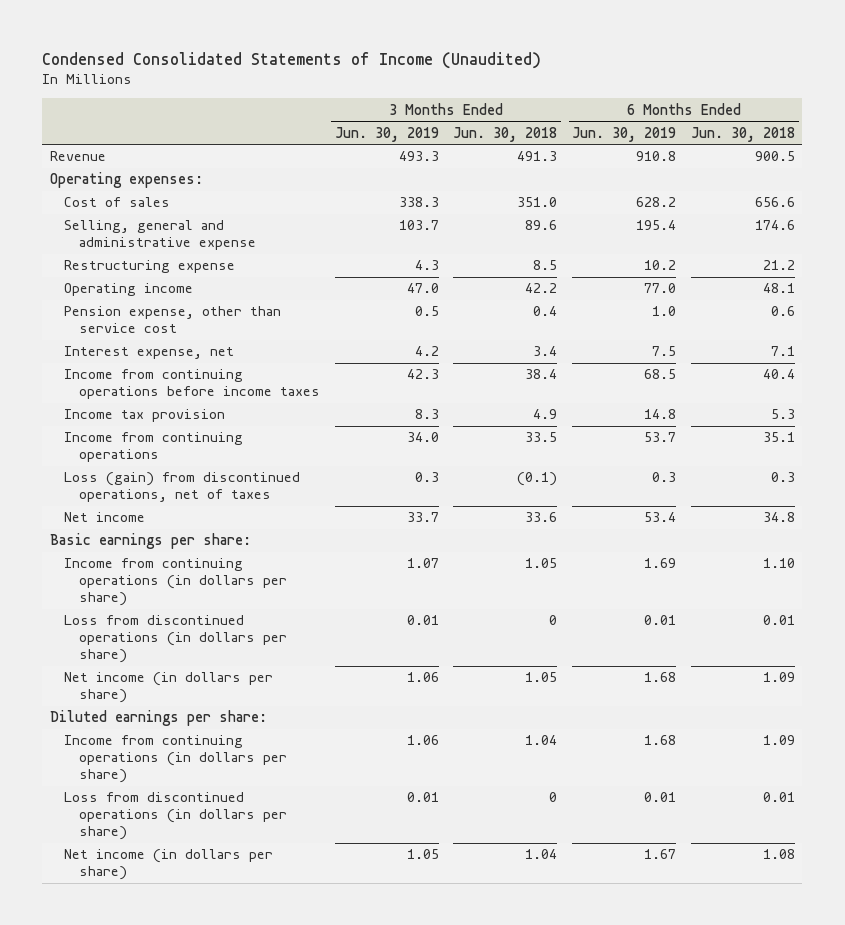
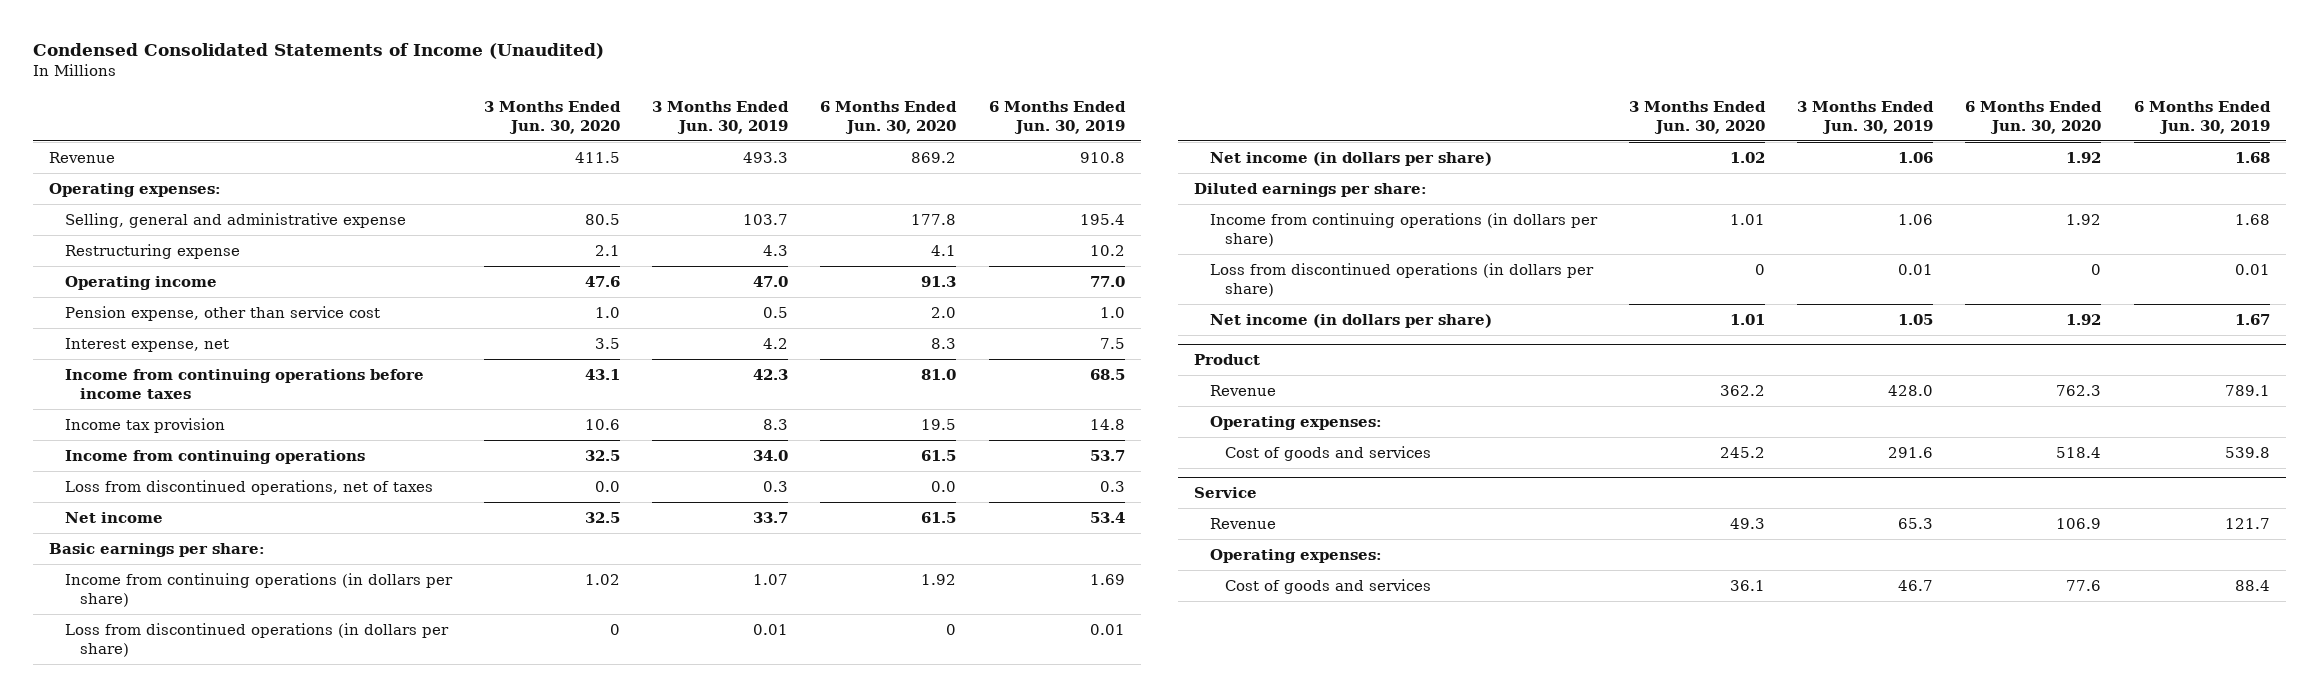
[453,126,558,142] Jun. 30, 2018 -> none
[690,126,795,142] Jun. 30, 2018 -> none
none -> [483,100,621,134] 3 Months Ended Jun. 30, 2020
none -> [820,100,958,134] 6 Months Ended Jun. 30, 2020
[64,197,171,208] Cost of sales -> none
[64,472,301,503] Loss (gain) from discontinued operations, net of taxes -> [64,479,433,495] Loss from discontinued operations, net of taxes
none -> [1193,354,1260,366] Product
none -> [1209,384,1276,396] Revenue
none -> [1209,415,1382,430] Operating expenses:
none -> [1225,445,1432,461] Cost of goods and services
none -> [1193,487,1257,499] Service
none -> [1209,517,1276,529] Revenue
none -> [1209,548,1382,563] Operating expenses:
none -> [1225,578,1432,594] Cost of goods and services

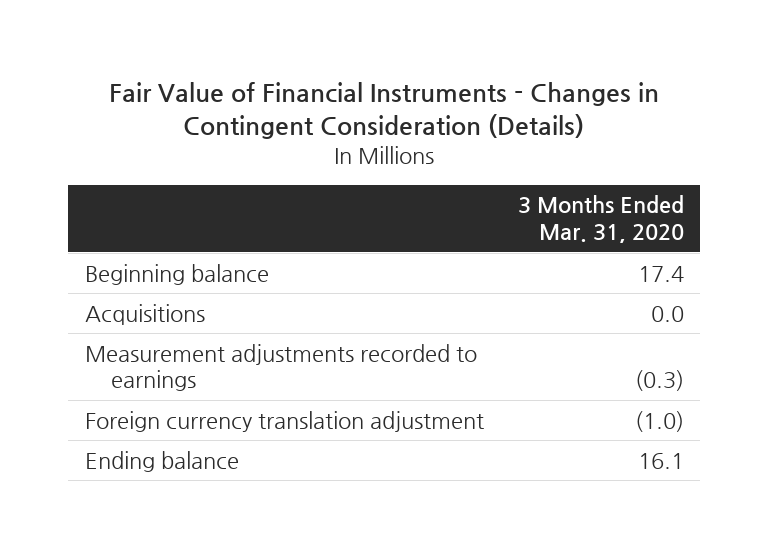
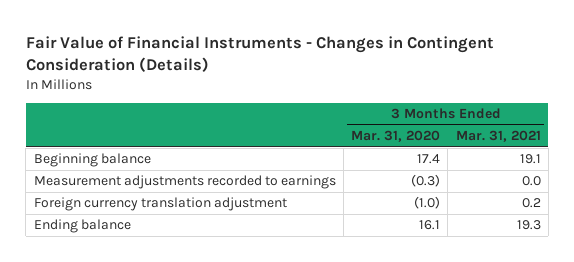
none -> [455,130,541,143] Mar. 31, 2021
[84,303,205,325] Acquisitions -> none

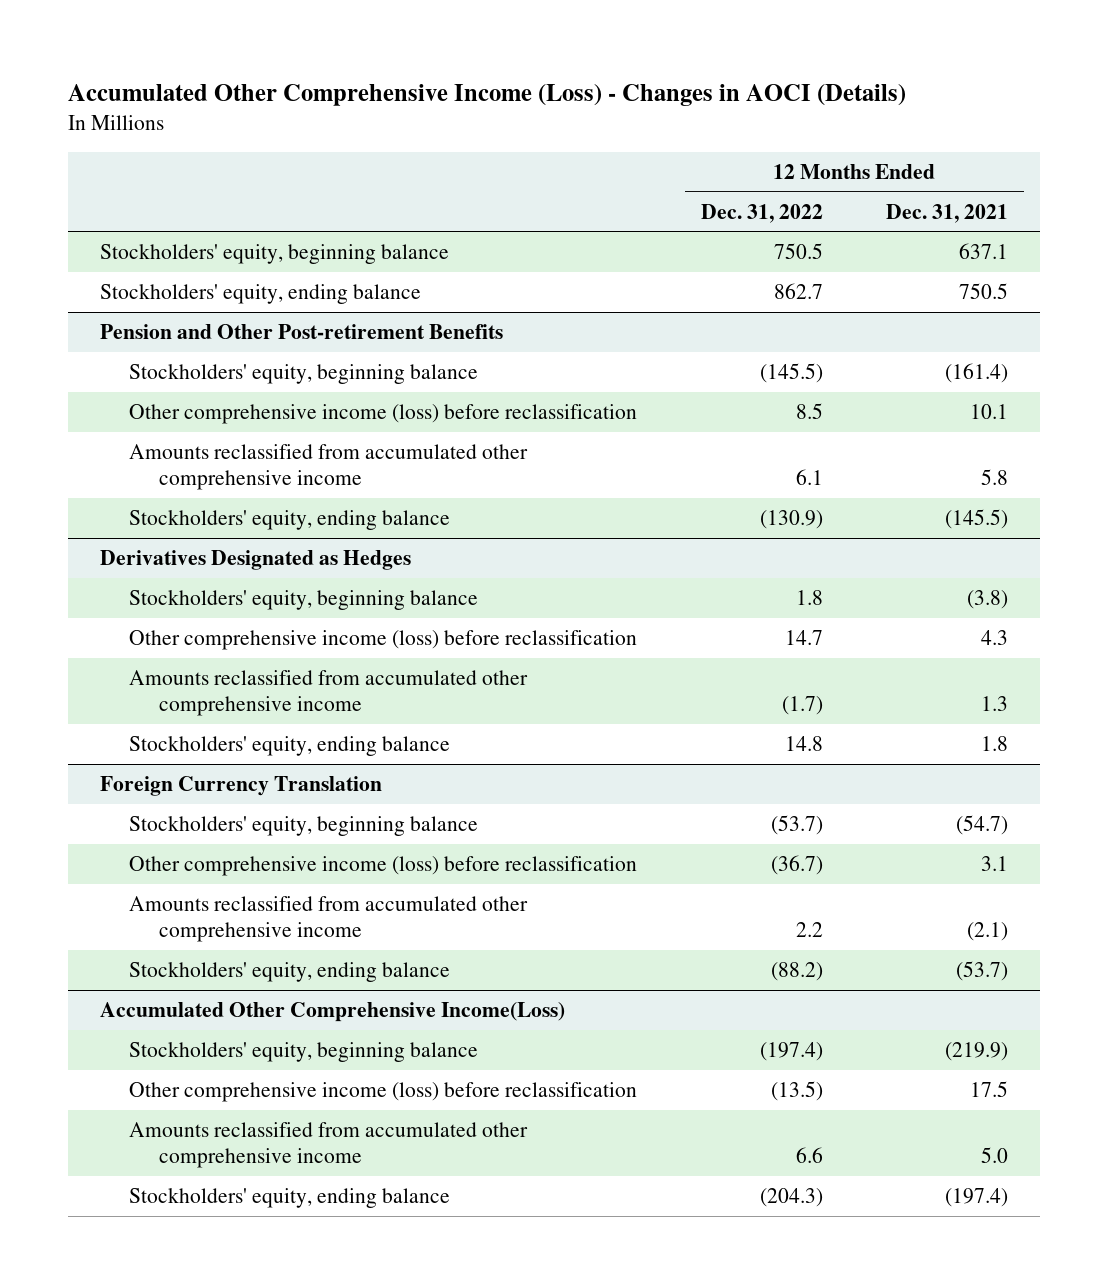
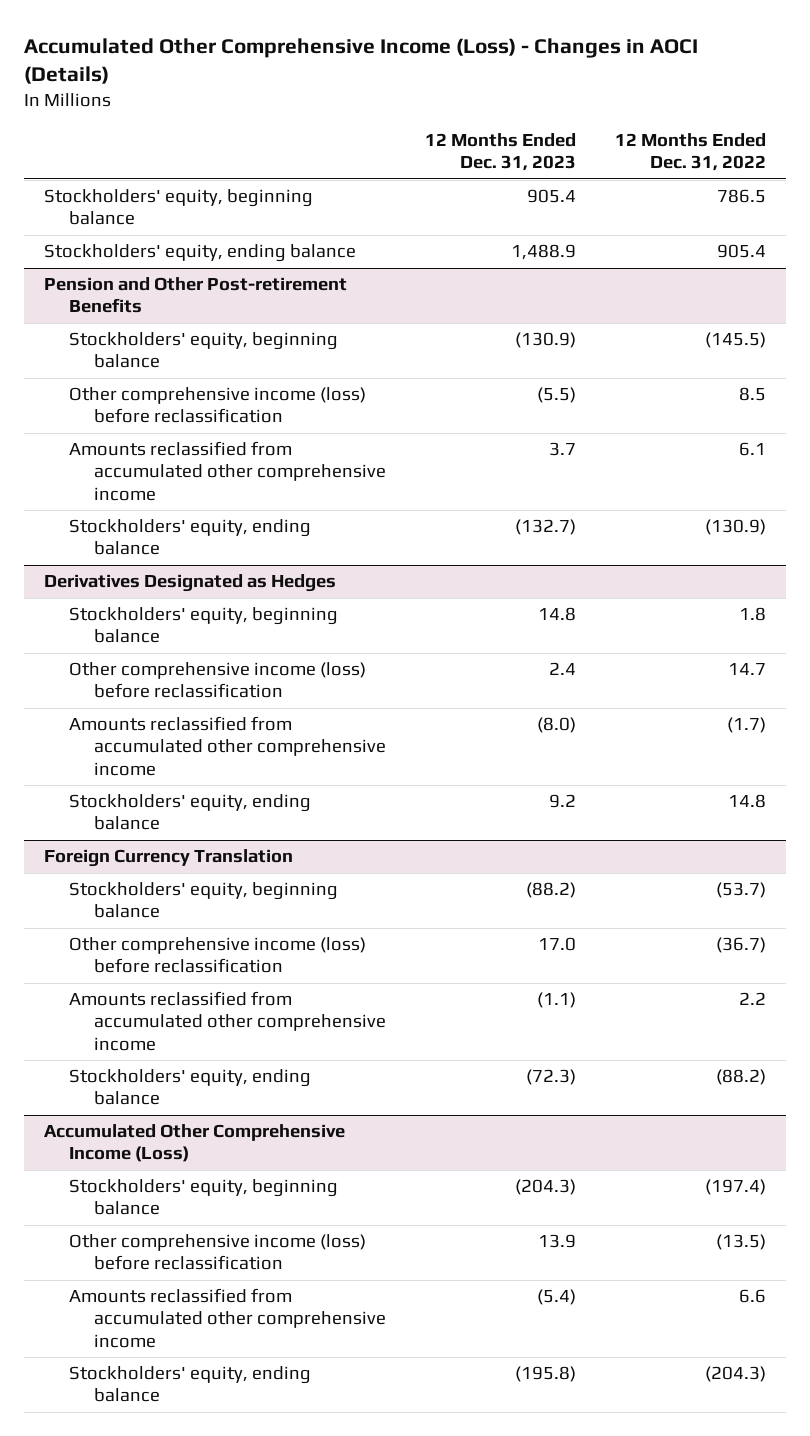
[886,203,1009,223] Dec. 31, 2021 -> none
none -> [425,133,577,172] 12 Months Ended Dec. 31, 2023
[773,243,823,260] 750.5 -> [717,189,767,204] 786.5
[773,283,823,300] 862.7 -> [717,244,767,259] 905.4
[99,1002,565,1023] Accumulated Other Comprehensive Income(Loss) -> [43,1124,345,1163] Accumulated Other Comprehensive Income (Loss)

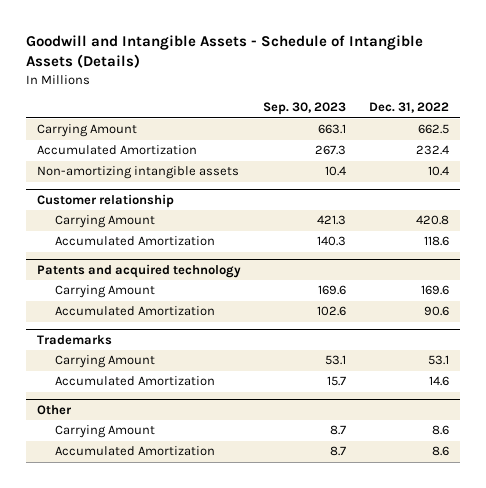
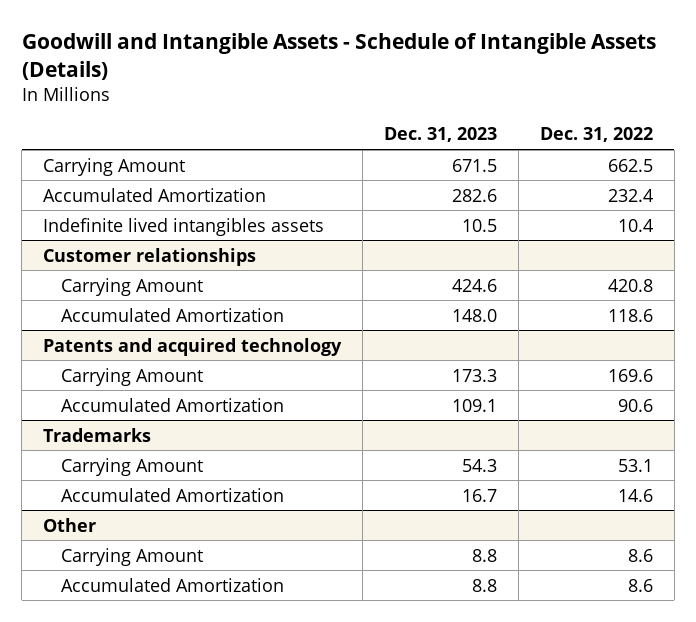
[263,102,347,116] Sep. 30, 2023 -> none
none -> [383,127,497,143] Dec. 31, 2023
[36,166,239,180] Non-amortizing intangible assets -> [43,217,325,236] Indefinite lived intangibles assets
[36,193,174,208] Customer relationship -> [43,247,257,266] Customer relationships

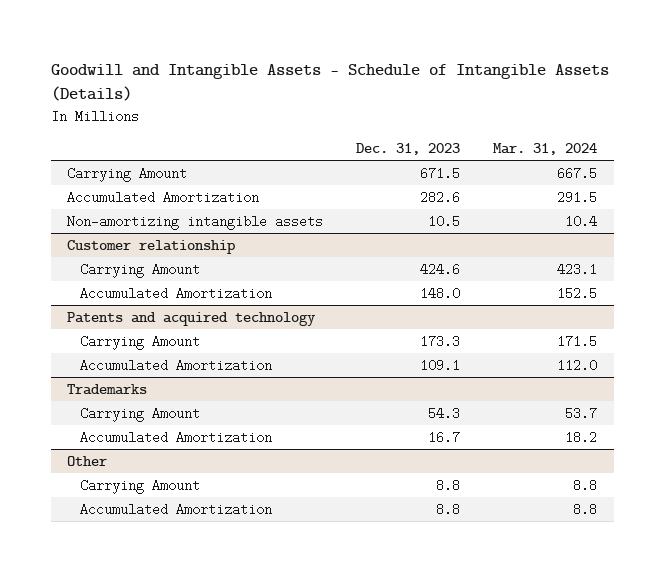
[539,127,653,143] Dec. 31, 2022 -> none
none -> [493,143,598,156] Mar. 31, 2024
[43,217,325,236] Indefinite lived intangibles assets -> [67,214,324,230] Non-amortizing intangible assets
[43,247,257,266] Customer relationships -> [67,239,236,254] Customer relationship

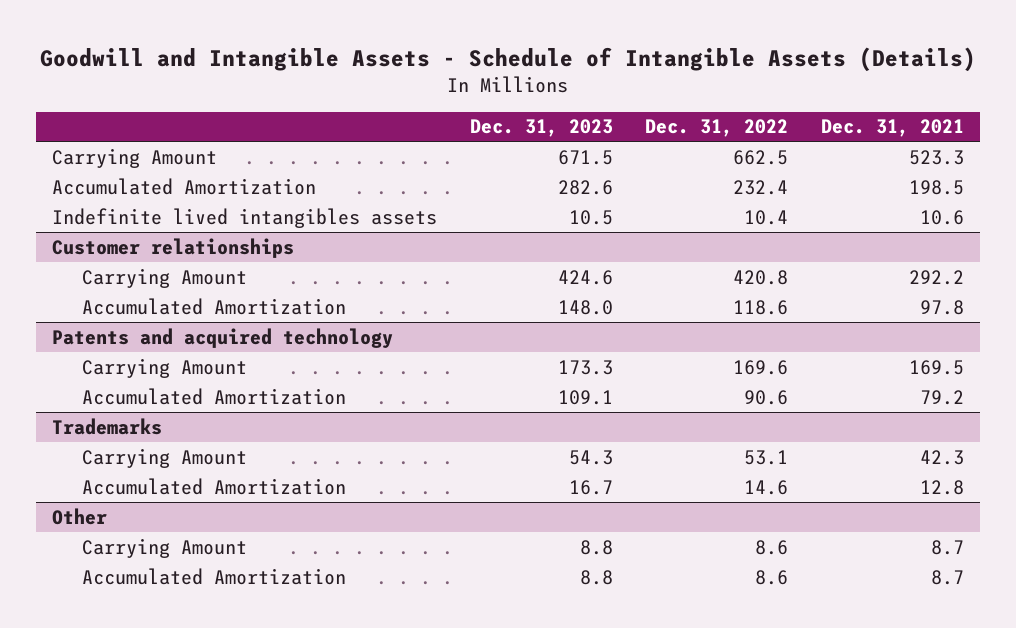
[493,143,598,156] Mar. 31, 2024 -> none
none -> [645,119,789,138] Dec. 31, 2022
none -> [820,119,964,138] Dec. 31, 2021
[67,214,324,230] Non-amortizing intangible assets -> [51,207,437,228] Indefinite lived intangibles assets
[67,239,236,254] Customer relationship -> [51,237,294,258] Customer relationships

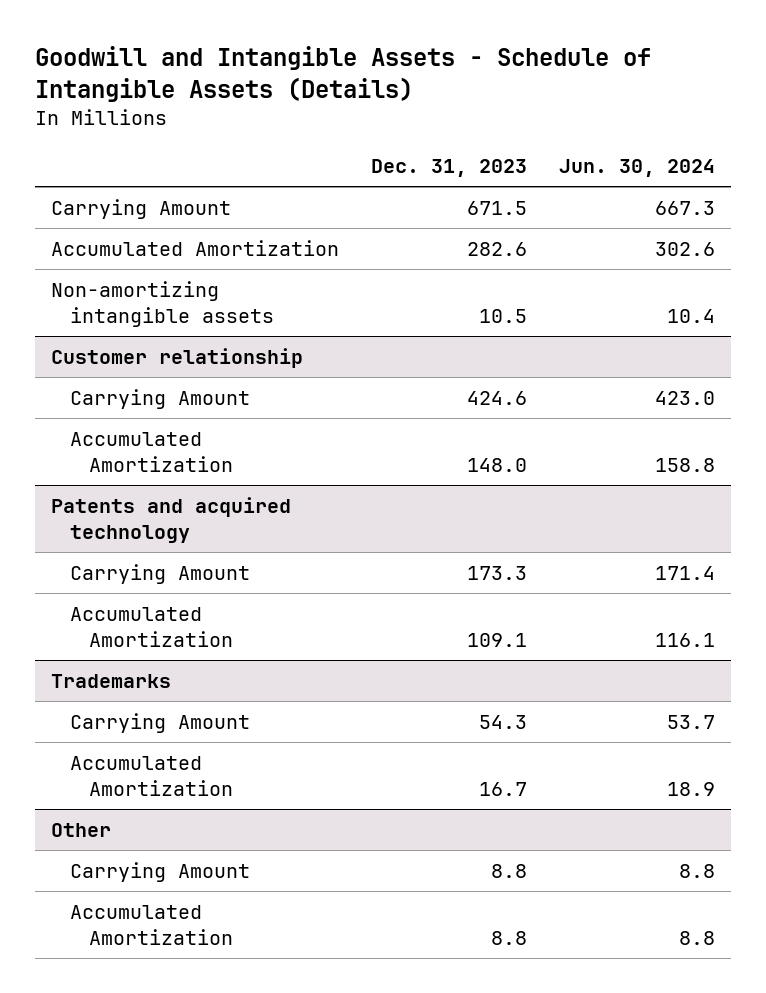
[645,119,789,138] Dec. 31, 2022 -> none
[820,119,964,138] Dec. 31, 2021 -> none
none -> [558,159,715,178] Jun. 30, 2024
[51,207,437,228] Indefinite lived intangibles assets -> [50,281,274,327] Non-amortizing intangible assets
[51,237,294,258] Customer relationships -> [50,348,303,369] Customer relationship

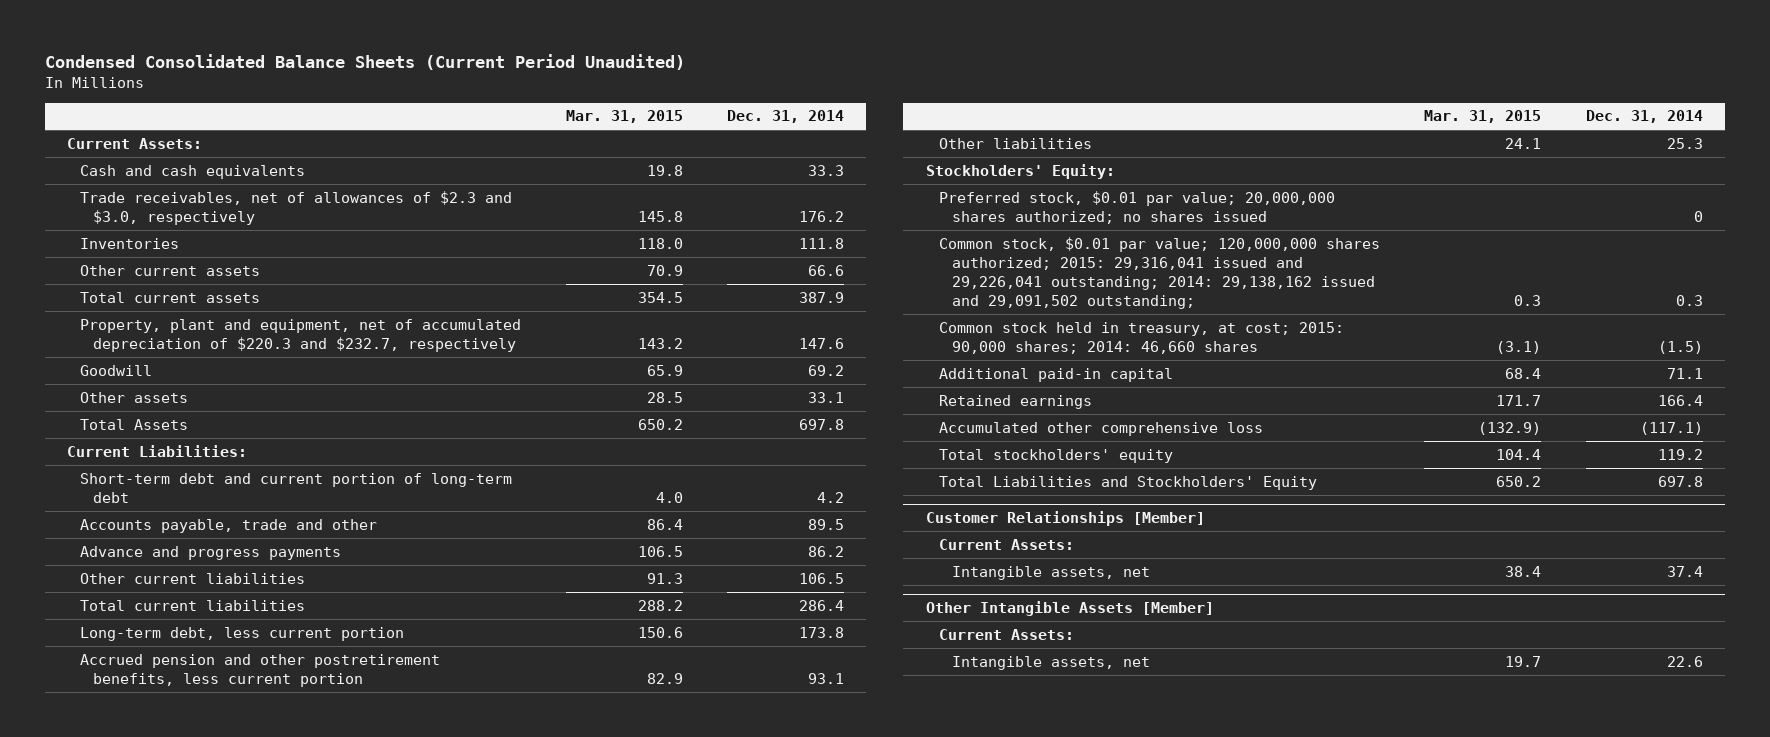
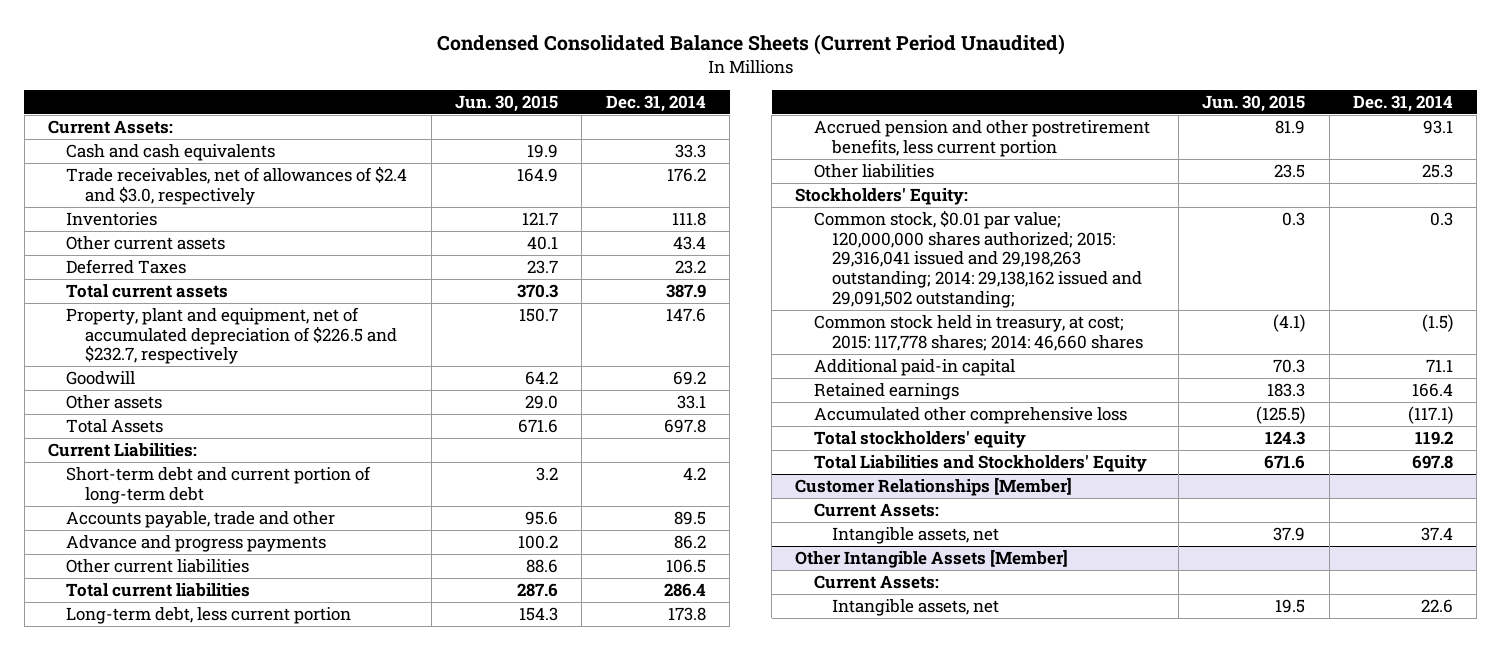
[565,110,683,124] Mar. 31, 2015 -> none
none -> [455,94,559,112] Jun. 30, 2015
[80,190,513,225] Trade receivables, net of allowances of $2.3 and $3.0, respectively -> [66,166,408,205] Trade receivables, net of allowances of $2.4 and $3.0, respectively
[808,264,845,276] 66.6 -> [672,236,706,251] 43.4
none -> [66,259,187,275] Deferred Taxes
[80,318,522,352] Property, plant and equipment, net of accumulated depreciation of $220.3 and $232.7, respectively -> [66,307,397,365] Property, plant and equipment, net of accumulated depreciation of $226.5 and $232.7, respectively
[938,190,1335,224] Preferred stock, $0.01 par value; 20,000,000 shares authorized; no shares issued -> none
[938,236,1380,310] Common stock, $0.01 par value; 120,000,000 shares authorized; 2015: 29,316,041 issued and 29,226,041 outstanding; 2014: 29,138,162 issued and 29,091,502 outstanding; -> [813,210,1143,308] Common stock, $0.01 par value; 120,000,000 shares authorized; 2015: 29,316,041 issued and 29,198,263 outstanding; 2014: 29,138,162 issued and 29,091,502 outstanding;
[938,321,1344,354] Common stock held in treasury, at cost; 2015: 90,000 shares; 2014: 46,660 shares -> [813,315,1144,351] Common stock held in treasury, at cost; 2015: 117,778 shares; 2014: 46,660 shares

